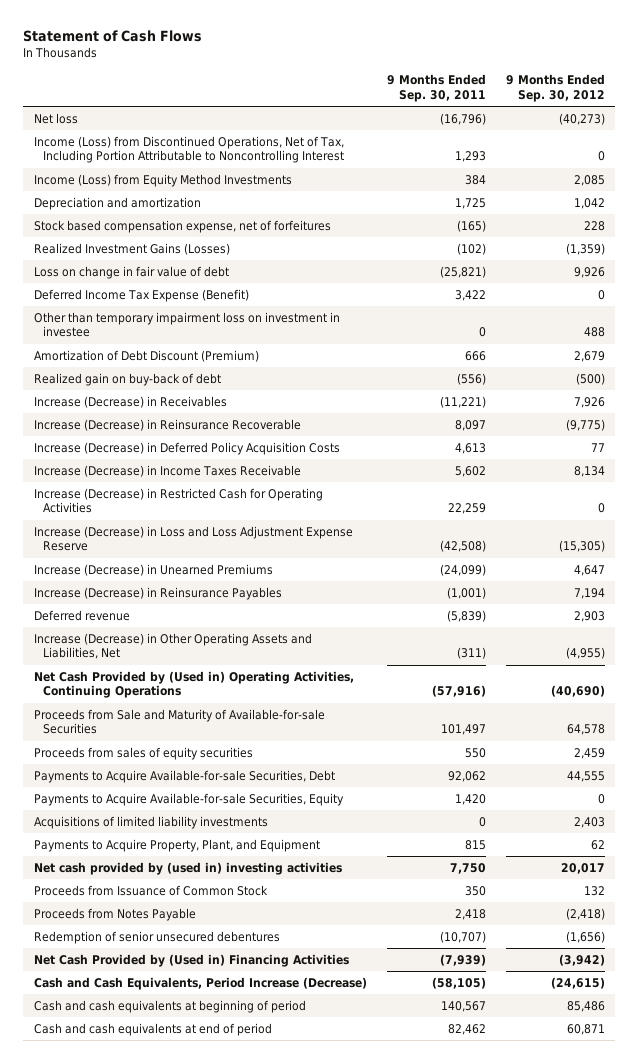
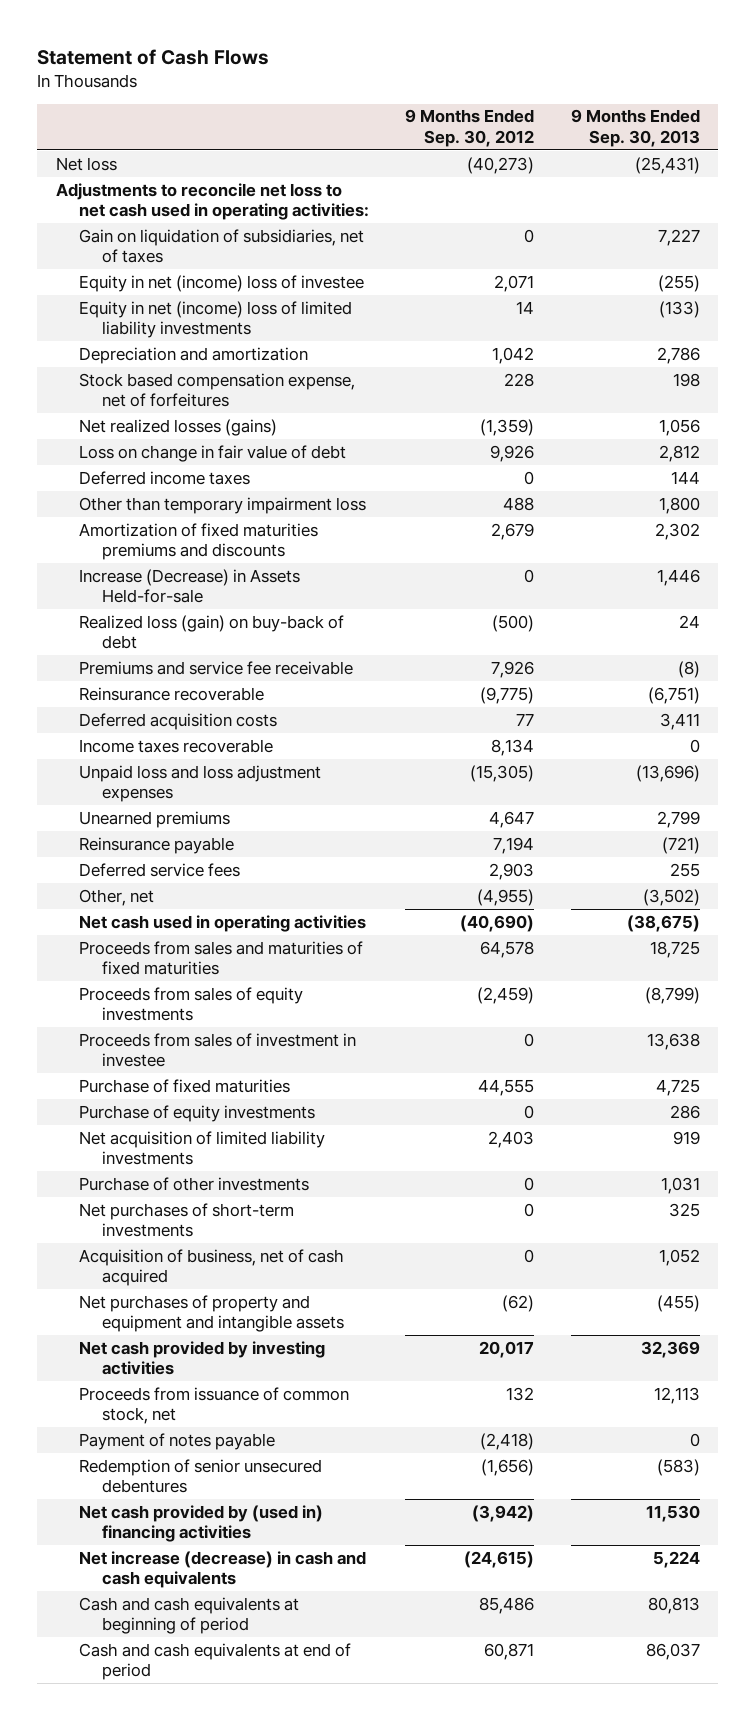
[386,74,486,103] 9 Months Ended Sep. 30, 2011 -> none
none -> [570,109,700,147] 9 Months Ended Sep. 30, 2013
[33,135,344,164] Income (Loss) from Discontinued Operations, Net of Tax, Including Portion Attributable to Noncontrolling Interest -> none
none -> [55,182,369,221] Adjustments to reconcile net loss to net cash used in operating activities:
none -> [78,228,364,264] Gain on liquidation of subsidiaries, net of taxes
[33,173,292,187] Income (Loss) from Equity Method Investments -> [78,274,364,292] Equity in net (income) loss of investee
[574,174,606,186] 2,085 -> [494,274,535,292] 2,071
none -> [78,300,352,339] Equity in net (income) loss of limited liability investments
[33,242,230,255] Realized Investment Gains (Losses) -> [78,418,277,436] Net realized losses (gains)
[33,487,323,514] Increase (Decrease) in Restricted Cash for Operating Activities -> none
[33,288,249,302] Deferred Income Tax Expense (Benefit) -> [78,470,250,485] Deferred income taxes
[33,311,340,338] Other than temporary impairment loss on investment in investee -> [78,496,366,514] Other than temporary impairment loss
[33,349,259,362] Amortization of Debt Discount (Premium) -> [78,522,318,561] Amortization of fixed maturities premiums and discounts
none -> [78,568,300,604] Increase (Decrease) in Assets Held-for-sale
[33,372,221,386] Realized gain on buy-back of debt -> [78,614,344,650] Realized loss (gain) on buy-back of debt
[33,395,227,408] Increase (Decrease) in Receivables -> [78,660,353,675] Premiums and service fee receivable
[33,418,301,431] Increase (Decrease) in Reinsurance Recoverable -> [78,686,264,701] Reinsurance recoverable
[33,441,340,455] Increase (Decrease) in Deferred Policy Acquisition Costs -> [78,712,277,730] Deferred acquisition costs
[33,464,301,477] Increase (Decrease) in Income Taxes Receivable -> [78,738,273,753] Income taxes recoverable
[33,525,353,552] Increase (Decrease) in Loss and Loss Adjustment Expense Reserve -> [78,764,321,803] Unpaid loss and loss adjustment expenses
[33,563,273,576] Increase (Decrease) in Unearned Premiums -> [78,810,230,828] Unearned premiums
[33,586,282,600] Increase (Decrease) in Reinsurance Payables -> [78,836,234,854] Reinsurance payable
[33,609,130,621] Deferred revenue -> [78,862,240,877] Deferred service fees
[33,632,312,660] Increase (Decrease) in Other Operating Assets and Liabilities, Net -> [78,888,154,906] Other, net
[33,670,354,699] Net Cash Provided by (Used in) Operating Activities, Continuing Operations -> [78,914,366,932] Net cash used in operating activities
[33,708,325,735] Proceeds from Sale and Maturity of Available-for-sale Securities -> [78,940,363,976] Proceeds from sales and maturities of fixed maturities
[33,746,253,760] Proceeds from sales of equity securities -> [78,986,303,1022] Proceeds from sales of equity investments
[574,747,606,759] 2,459 -> [477,986,535,1004] (2,459)
none -> [78,1032,356,1068] Proceeds from sales of investment in investee
[33,769,335,783] Payments to Acquire Available-for-sale Securities, Debt -> [78,1078,290,1093] Purchase of fixed maturities
[33,792,344,806] Payments to Acquire Available-for-sale Securities, Equity -> [78,1104,315,1122] Purchase of equity investments
[33,815,268,829] Acquisitions of limited liability investments -> [78,1130,325,1166] Net acquisition of limited liability investments
none -> [78,1176,309,1191] Purchase of other investments
none -> [78,1202,294,1238] Net purchases of short-term investments
none -> [78,1248,344,1287] Acquisition of business, net of cash acquired
[33,838,320,852] Payments to Acquire Property, Plant, and Equipment -> [78,1294,345,1333] Net purchases of property and equipment and intangible assets
[591,839,606,850] 62 -> [502,1294,535,1312] (62)
[33,861,342,875] Net cash provided by (used in) investing activities -> [78,1340,325,1376] Net cash provided by investing activities
[33,884,268,896] Proceeds from Issuance of Common Stock -> [78,1386,349,1425] Proceeds from issuance of common stock, net
[33,907,196,921] Proceeds from Notes Payable -> [78,1432,275,1450] Payment of notes payable
[33,953,349,967] Net Cash Provided by (Used in) Financing Activities -> [78,1504,323,1543] Net cash provided by (used in) financing activities
[33,976,367,990] Cash and Cash Equivalents, Period Increase (Decrease) -> [78,1550,366,1589] Net increase (decrease) in cash and cash equivalents

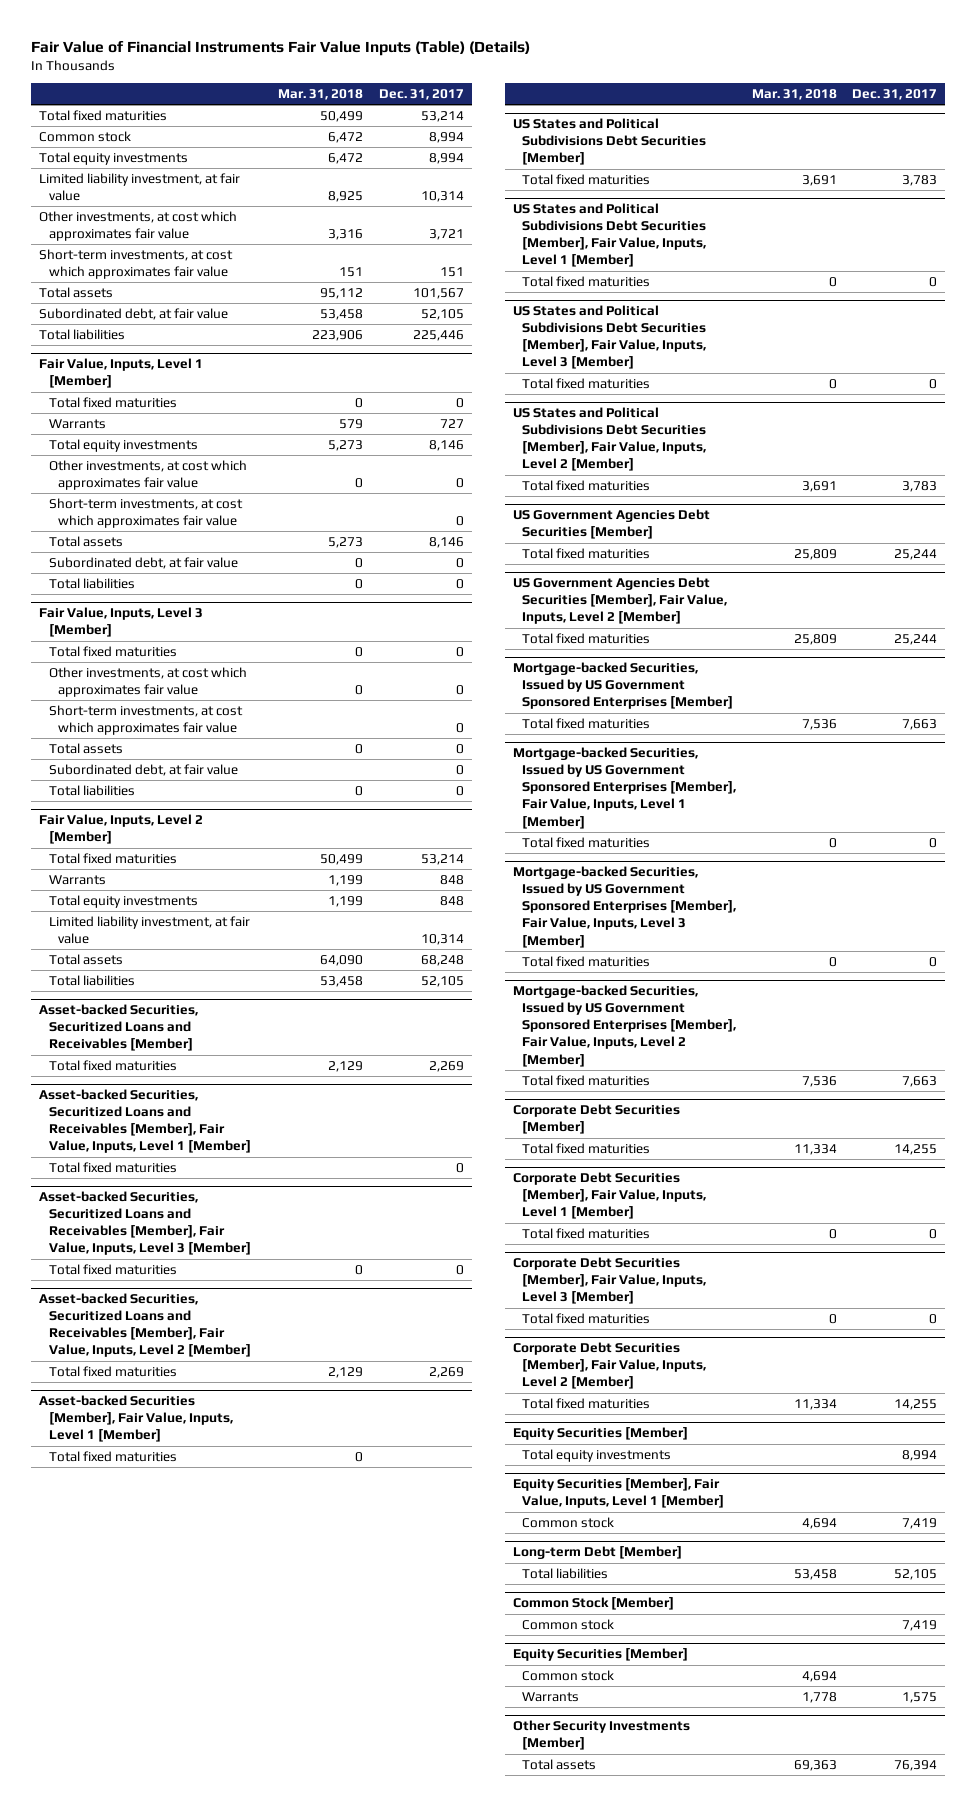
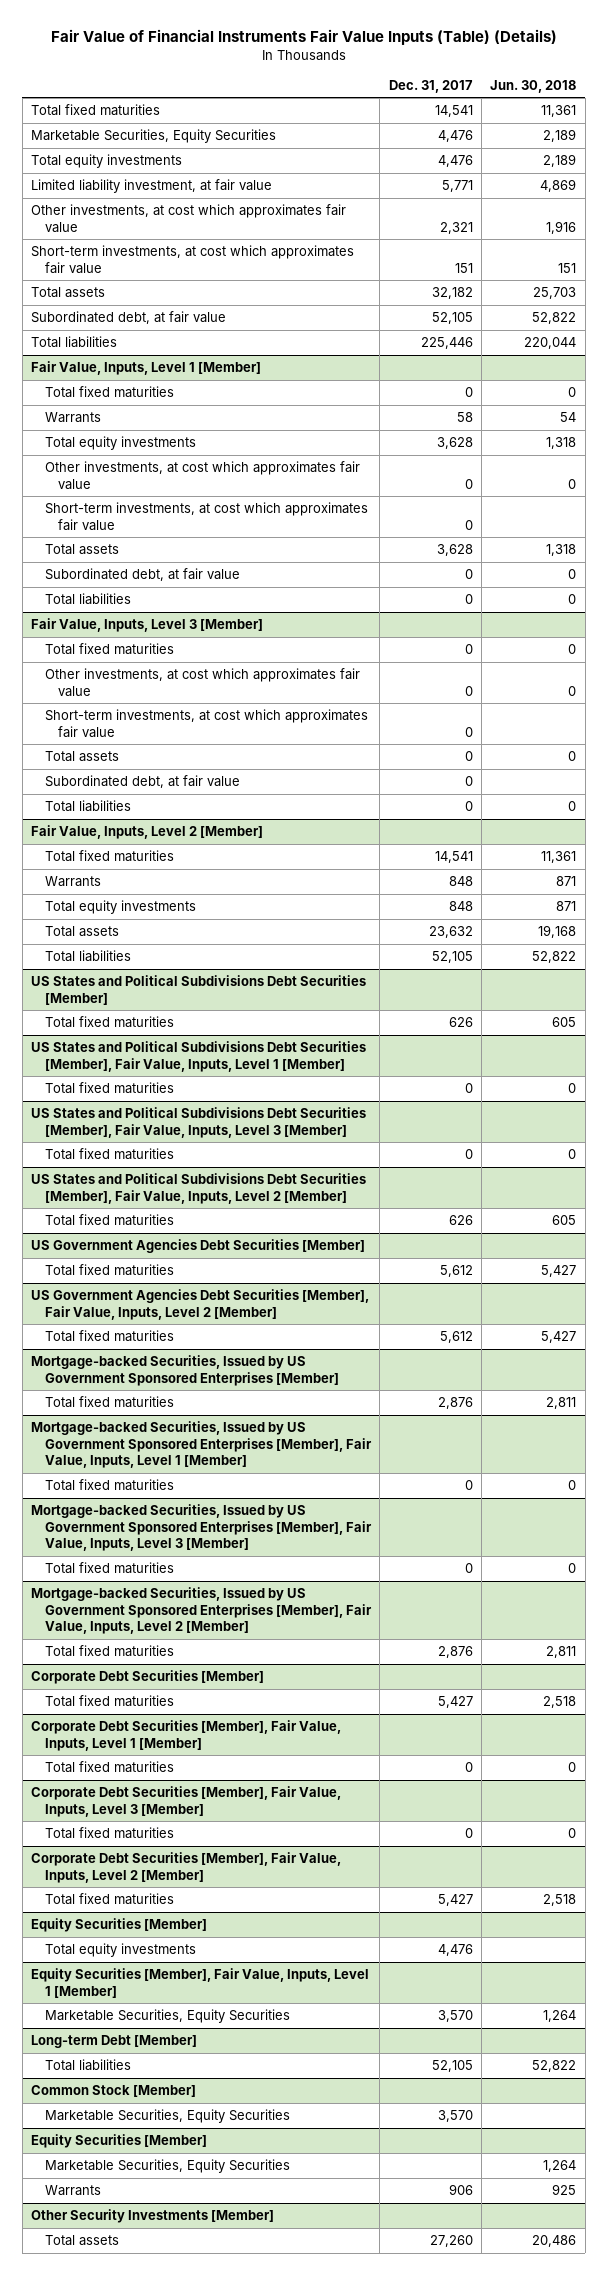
[278,88,364,100] Mar. 31, 2018 -> none
none -> [490,79,577,93] Jun. 30, 2018
[39,130,132,142] Common stock -> none
[420,110,464,122] 53,214 -> [434,105,473,118] 14,541
none -> [31,129,277,144] Marketable Securities, Equity Securities
[428,152,464,164] 8,994 -> [437,155,473,168] 4,476
[420,190,464,202] 10,314 -> [441,180,473,193] 5,771
[428,228,464,240] 3,721 -> [439,221,473,234] 2,321
[412,287,464,299] 101,567 -> [431,287,473,300] 32,182
[439,418,464,428] 727 -> [456,412,473,423] 58
[428,439,464,451] 8,146 -> [436,437,473,450] 3,628
[428,536,464,548] 8,146 -> [436,544,473,557] 3,628
[420,853,464,865] 53,214 -> [434,851,473,864] 14,541
[48,915,250,944] Limited liability investment, at fair value -> none
[420,954,464,966] 68,248 -> [428,926,473,939] 23,632
[39,1004,199,1052] Asset-backed Securities, Securitized Loans and Receivables [Member] -> none
[48,1059,177,1071] Total fixed maturities -> none
[39,1089,251,1154] Asset-backed Securities, Securitized Loans and Receivables [Member], Fair Value, Inputs, Level 1 [Member] -> none
[48,1161,177,1173] Total fixed maturities -> none
[39,1191,251,1256] Asset-backed Securities, Securitized Loans and Receivables [Member], Fair Value, Inputs, Level 3 [Member] -> none
[48,1263,177,1275] Total fixed maturities -> none
[39,1293,251,1358] Asset-backed Securities, Securitized Loans and Receivables [Member], Fair Value, Inputs, Level 2 [Member] -> none
[48,1365,177,1377] Total fixed maturities -> none
[39,1395,233,1443] Asset-backed Securities [Member], Fair Value, Inputs, Level 1 [Member] -> none
[48,1450,177,1462] Total fixed maturities -> none
[902,174,938,186] 3,783 -> [448,1017,473,1028] 626
[902,480,938,492] 3,783 -> [448,1215,473,1226] 626
[894,548,938,560] 25,244 -> [439,1265,473,1278] 5,612
[894,633,938,645] 25,244 -> [439,1331,473,1344] 5,612
[902,718,938,730] 7,663 -> [437,1397,473,1410] 2,876
[902,1075,938,1087] 7,663 -> [437,1646,473,1659] 2,876
[894,1143,938,1155] 14,255 -> [437,1696,473,1709] 5,427
[894,1398,938,1410] 14,255 -> [437,1894,473,1907] 5,427
[902,1449,938,1461] 8,994 -> [437,1944,473,1957] 4,476
[522,1516,615,1528] Common stock -> none
none -> [44,2009,290,2024] Marketable Securities, Equity Securities
[522,1618,615,1630] Common stock -> none
none -> [44,2109,290,2124] Marketable Securities, Equity Securities
[522,1669,615,1681] Common stock -> [44,2159,290,2174] Marketable Securities, Equity Securities
[902,1691,938,1703] 1,575 -> [448,2184,473,2196] 906
[894,1759,938,1771] 76,394 -> [429,2235,473,2248] 27,260

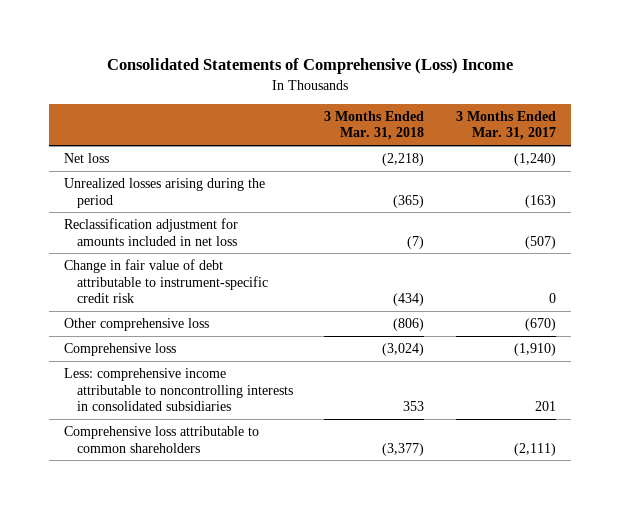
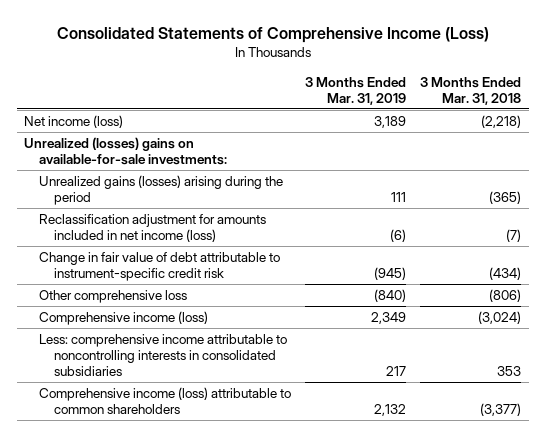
[106,58,513,75] Consolidated Statements of Comprehensive (Loss) Income -> [56,26,489,43] Consolidated Statements of Comprehensive Income (Loss)
[455,110,556,141] 3 Months Ended Mar. 31, 2017 -> none
none -> [305,76,407,106] 3 Months Ended Mar. 31, 2019
[64,152,110,163] Net loss -> [24,114,124,128] Net income (loss)
none -> [24,136,228,166] Unrealized (losses) gains on available-for-sale investments:
[64,177,266,208] Unrealized losses arising during the period -> [39,174,284,206] Unrealized gains (losses) arising during the period
[64,217,239,246] Reclassification adjustment for amounts included in net loss -> [39,213,267,243] Reclassification adjustment for amounts included in net income (loss)
[64,342,177,356] Comprehensive loss -> [39,310,209,325] Comprehensive income (loss)
[64,425,260,453] Comprehensive loss attributable to common shareholders -> [39,386,292,415] Comprehensive income (loss) attributable to common shareholders

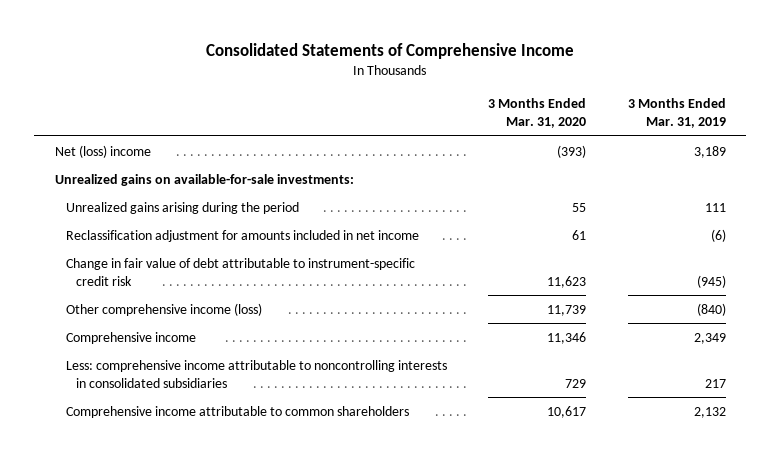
[56,26,489,43] Consolidated Statements of Comprehensive Income (Loss) -> [206,43,575,60] Consolidated Statements of Comprehensive Income
[420,76,522,106] 3 Months Ended Mar. 31, 2018 -> none
none -> [488,98,587,129] 3 Months Ended Mar. 31, 2020
[24,114,124,128] Net income (loss) -> [55,144,152,158] Net (loss) income
[24,136,228,166] Unrealized (losses) gains on available-for-sale investments: -> [55,173,355,186] Unrealized gains on available-for-sale investments:
[39,174,284,206] Unrealized gains (losses) arising during the period -> [65,201,299,214] Unrealized gains arising during the period
[39,213,267,243] Reclassification adjustment for amounts included in net income (loss) -> [65,229,419,242] Reclassification adjustment for amounts included in net income
[39,289,188,303] Other comprehensive loss -> [65,302,262,316] Other comprehensive income (loss)
[39,310,209,325] Comprehensive income (loss) -> [65,331,196,344] Comprehensive income
[39,386,292,415] Comprehensive income (loss) attributable to common shareholders -> [65,405,409,418] Comprehensive income attributable to common shareholders

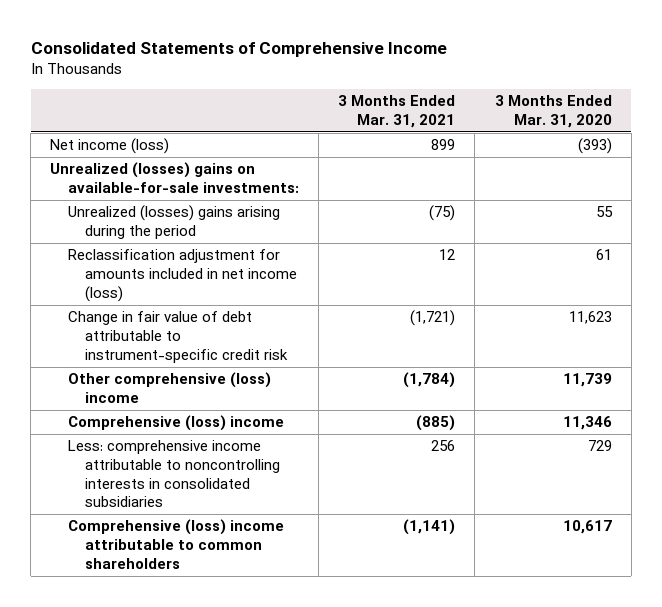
[627,98,726,129] 3 Months Ended Mar. 31, 2019 -> none
none -> [338,95,456,128] 3 Months Ended Mar. 31, 2021
[55,144,152,158] Net (loss) income -> [50,138,170,155] Net income (loss)
[55,173,355,186] Unrealized gains on available-for-sale investments: -> [50,162,299,194] Unrealized (losses) gains on available-for-sale investments:
[65,201,299,214] Unrealized gains arising during the period -> [67,205,280,240] Unrealized (losses) gains arising during the period
[65,229,419,242] Reclassification adjustment for amounts included in net income -> [67,249,298,302] Reclassification adjustment for amounts included in net income (loss)
[65,302,262,316] Other comprehensive income (loss) -> [67,372,271,404] Other comprehensive (loss) income
[65,331,196,344] Comprehensive income -> [67,415,284,432] Comprehensive (loss) income
[65,405,409,418] Comprehensive income attributable to common shareholders -> [67,519,284,569] Comprehensive (loss) income attributable to common shareholders

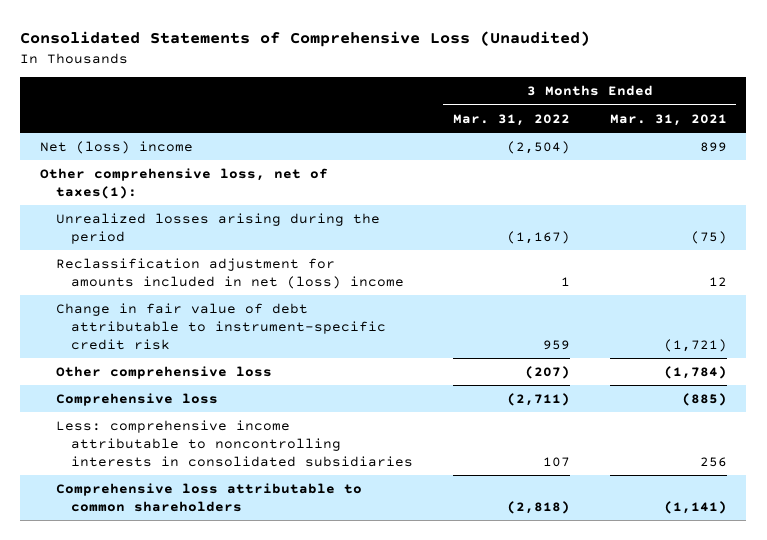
[30,41,447,57] Consolidated Statements of Comprehensive Income -> [20,30,591,47] Consolidated Statements of Comprehensive Loss (Unaudited)
[494,95,612,128] 3 Months Ended Mar. 31, 2020 -> none
none -> [452,113,570,126] Mar. 31, 2022
[50,162,299,194] Unrealized (losses) gains on available-for-sale investments: -> none
[50,138,170,155] Net income (loss) -> [40,141,194,155] Net (loss) income
none -> [40,168,329,199] Other comprehensive loss, net of taxes(1):
[67,205,280,240] Unrealized (losses) gains arising during the period -> [55,213,380,244] Unrealized losses arising during the period
[67,249,298,302] Reclassification adjustment for amounts included in net income (loss) -> [55,258,405,289] Reclassification adjustment for amounts included in net (loss) income
[67,372,271,404] Other comprehensive (loss) income -> [55,366,272,380] Other comprehensive loss
[67,415,284,432] Comprehensive (loss) income -> [55,393,218,407] Comprehensive loss
[67,519,284,569] Comprehensive (loss) income attributable to common shareholders -> [55,483,362,512] Comprehensive loss attributable to common shareholders

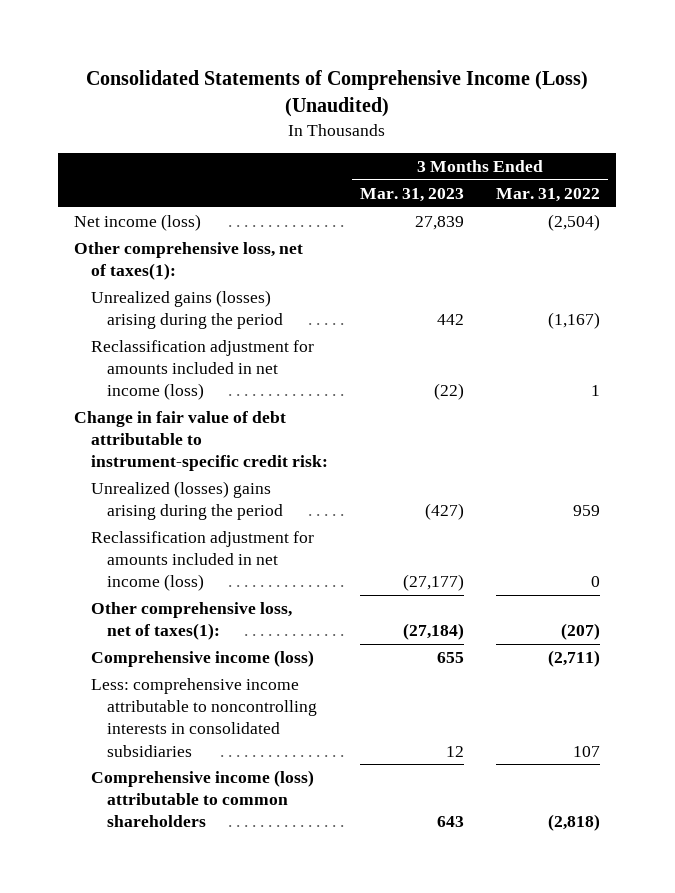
[20,30,591,47] Consolidated Statements of Comprehensive Loss (Unaudited) -> [86,70,589,118] Consolidated Statements of Comprehensive Income (Loss) (Unaudited)
[609,113,727,126] Mar. 31, 2021 -> none
none -> [359,187,464,202] Mar. 31, 2023
[40,141,194,155] Net (loss) income -> [74,213,202,231] Net income (loss)
[55,213,380,244] Unrealized losses arising during the period -> [90,289,283,330] Unrealized gains (losses) arising during the period
[55,258,405,289] Reclassification adjustment for amounts included in net (loss) income -> [90,339,314,401] Reclassification adjustment for amounts included in net income (loss)
none -> [74,410,328,472] Change in fair value of debt attributable to instrument-specific credit risk:
[55,303,387,350] Change in fair value of debt attributable to instrument-specific credit risk -> [90,480,283,521] Unrealized (losses) gains arising during the period
none -> [90,530,314,592] Reclassification adjustment for amounts included in net income (loss)
[55,366,272,380] Other comprehensive loss -> [90,601,292,641] Other comprehensive loss, net of taxes(1):
[55,393,218,407] Comprehensive loss -> [90,649,314,667] Comprehensive income (loss)
[55,483,362,512] Comprehensive loss attributable to common shareholders -> [90,769,314,828] Comprehensive income (loss) attributable to common shareholders

